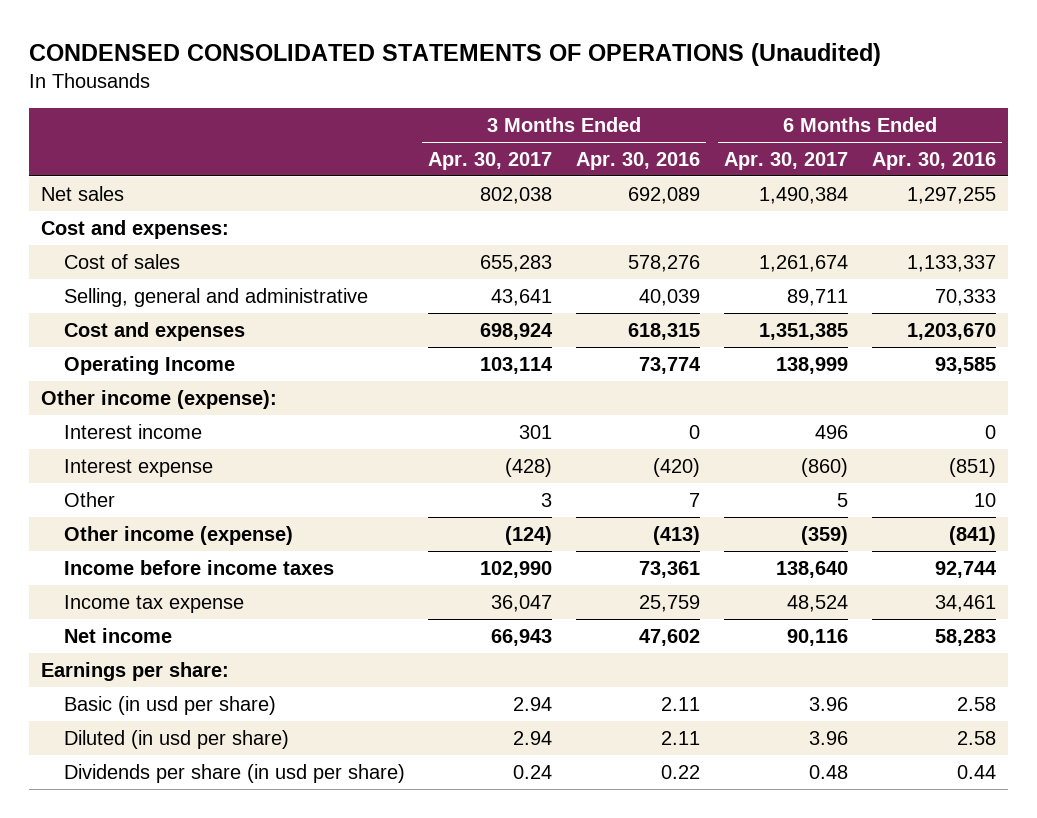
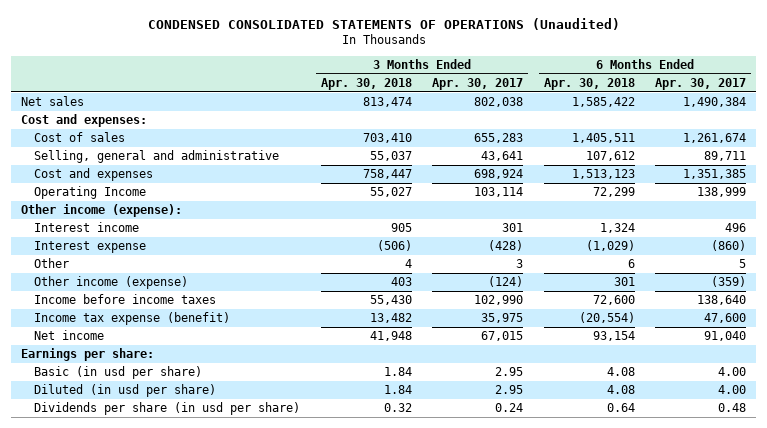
[576,152,701,171] Apr. 30, 2016 -> none
[871,152,996,171] Apr. 30, 2016 -> none
none -> [320,77,412,90] Apr. 30, 2018
none -> [543,77,635,90] Apr. 30, 2018
[63,594,244,613] Income tax expense -> [34,312,231,326] Income tax expense (benefit)
[491,594,553,612] 36,047 -> [481,313,524,324] 35,975
[787,594,849,612] 48,524 -> [704,313,747,324] 47,600
[491,628,553,646] 66,943 -> [481,331,524,342] 67,015
[787,628,849,646] 90,116 -> [704,331,747,342] 91,040
[513,696,553,711] 2.94 -> [495,367,524,377] 2.95
[809,696,849,711] 3.96 -> [718,367,747,377] 4.00
[513,730,553,745] 2.94 -> [495,385,524,395] 2.95
[809,730,849,745] 3.96 -> [718,385,747,395] 4.00

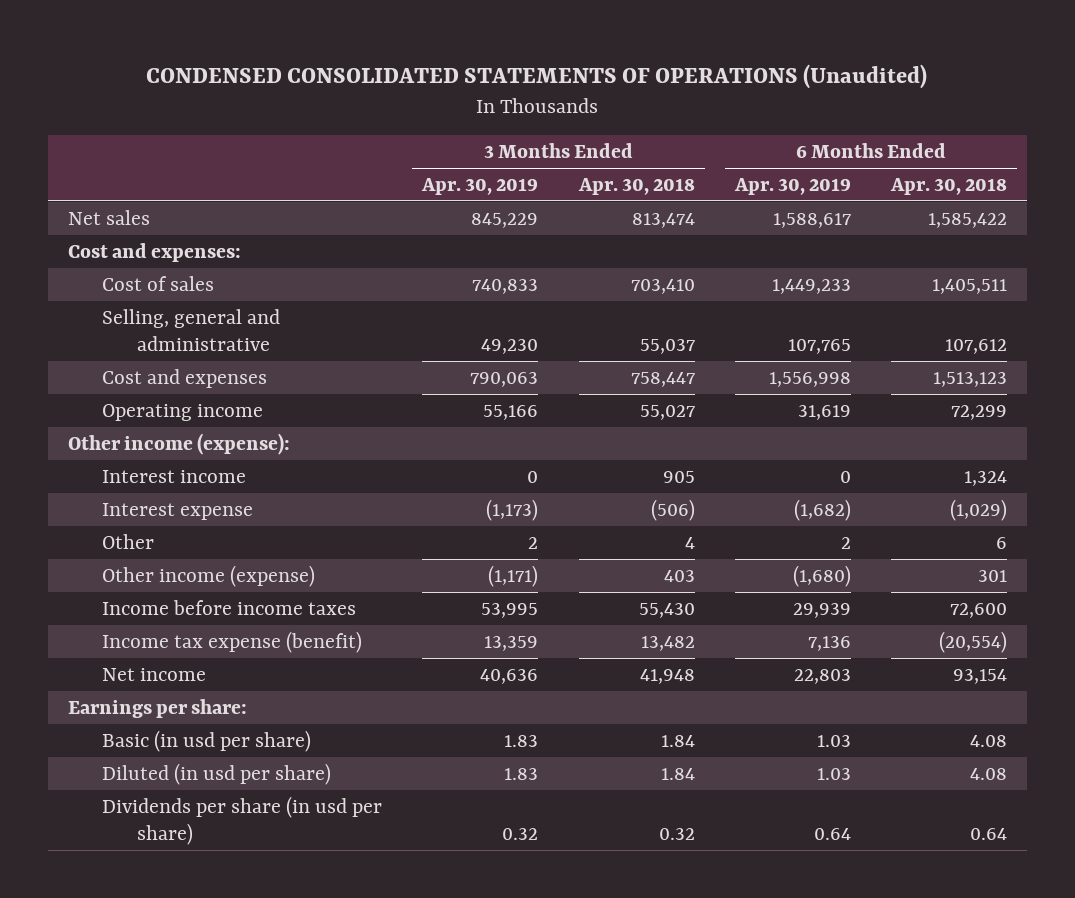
[432,77,524,90] Apr. 30, 2017 -> none
[655,77,747,90] Apr. 30, 2017 -> none
none -> [421,177,539,195] Apr. 30, 2019
none -> [733,177,851,195] Apr. 30, 2019
[34,186,147,200] Operating Income -> [102,403,264,421] Operating income

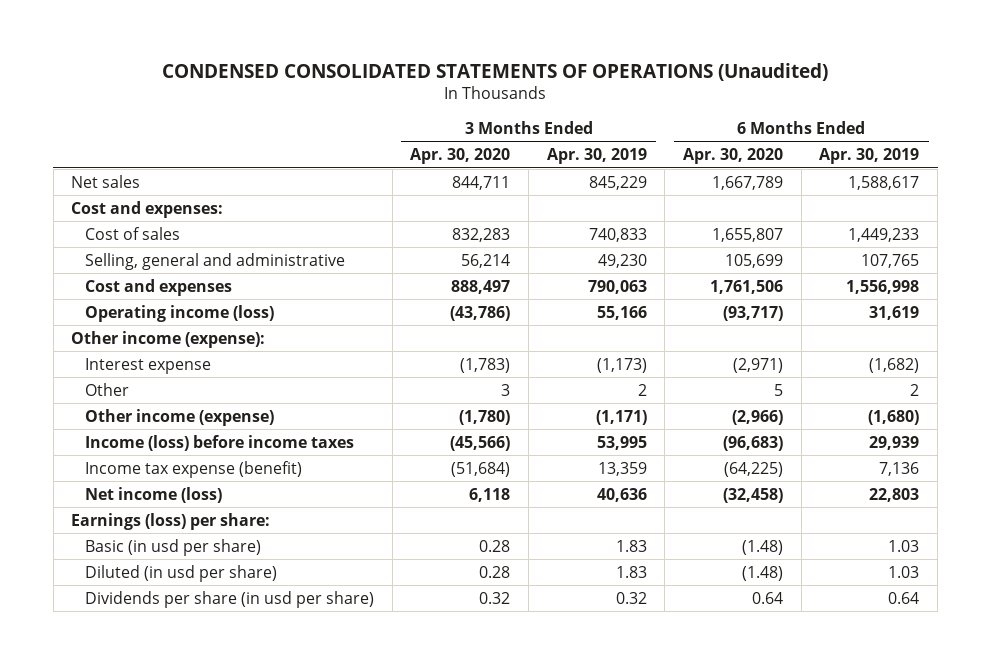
[577,177,695,195] Apr. 30, 2018 -> none
[889,177,1007,195] Apr. 30, 2018 -> none
none -> [410,148,511,165] Apr. 30, 2020
none -> [683,148,784,165] Apr. 30, 2020
[102,403,264,421] Operating income -> [85,304,275,322] Operating income (loss)
[102,469,247,483] Interest income -> none
[102,599,357,615] Income before income taxes -> [85,434,355,451] Income (loss) before income taxes
[102,667,207,681] Net income -> [85,486,223,503] Net income (loss)
[67,698,247,718] Earnings per share: -> [71,512,271,530] Earnings (loss) per share:

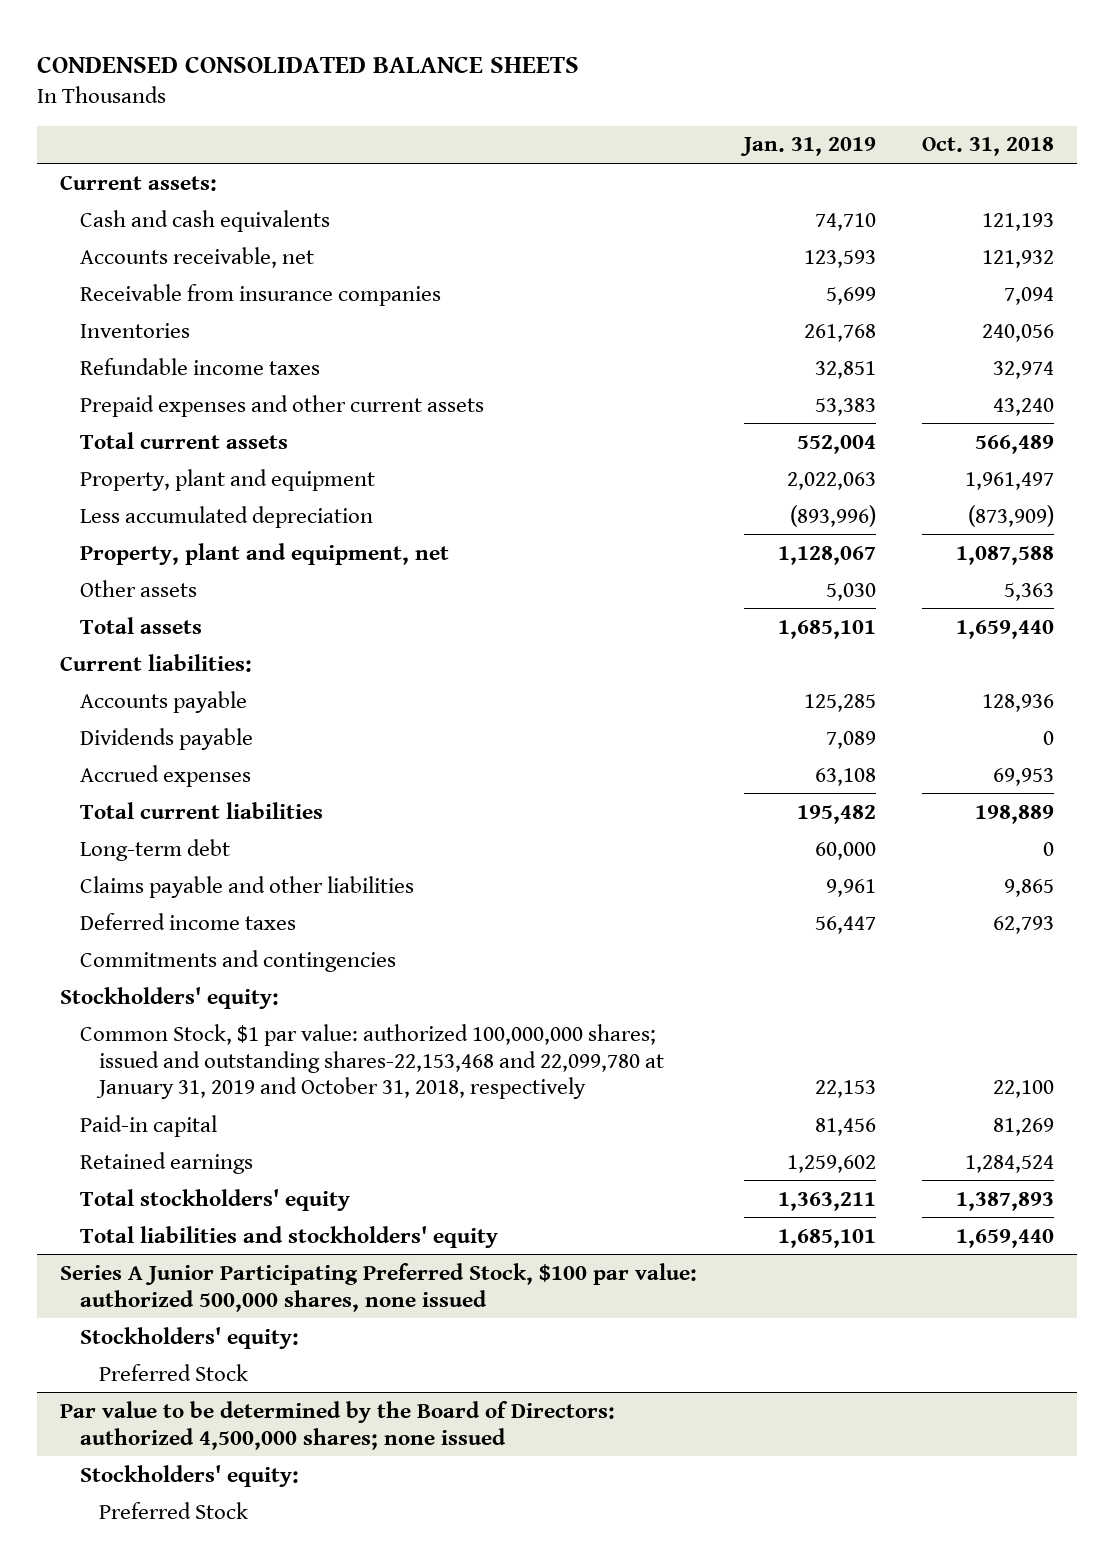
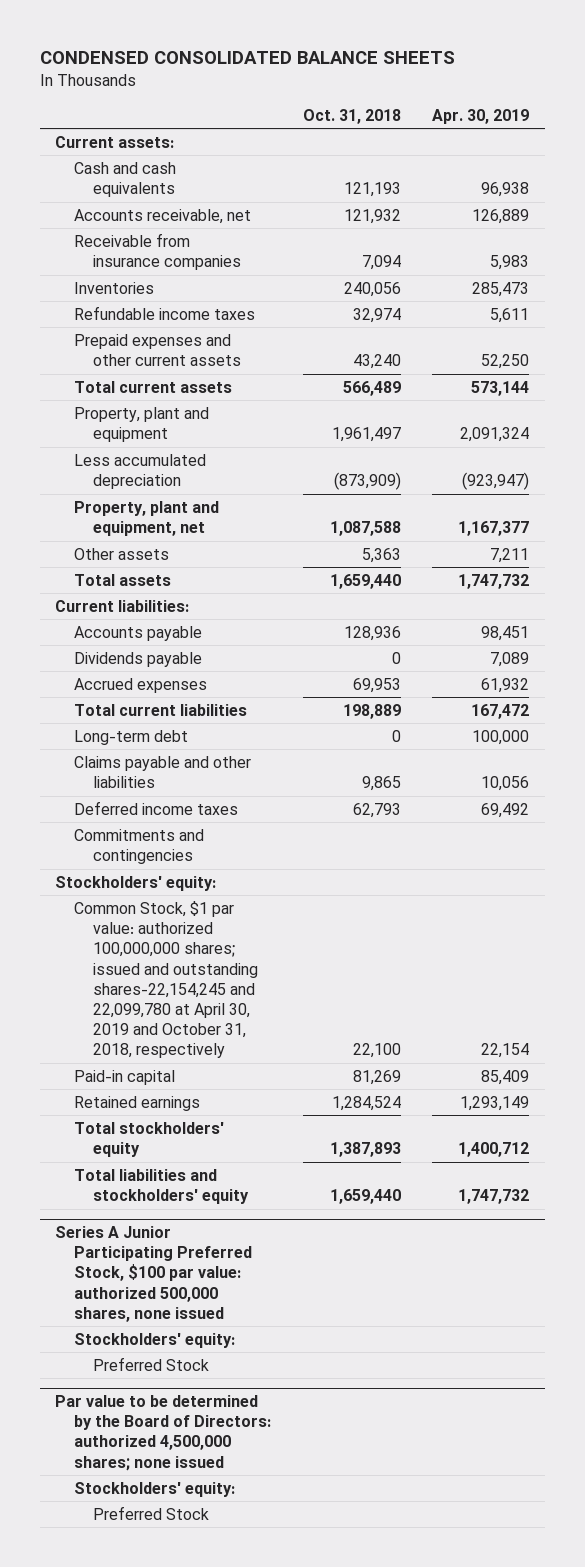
[739,137,876,157] Jan. 31, 2019 -> none
none -> [432,108,530,124] Apr. 30, 2019
[79,1023,664,1100] Common Stock, $1 par value: authorized 100,000,000 shares; issued and outstanding shares-22,153,468 and 22,099,780 at January 31, 2019 and October 31, 2018, respectively -> [73,900,258,1059] Common Stock, $1 par value: authorized 100,000,000 shares; issued and outstanding shares-22,154,245 and 22,099,780 at April 30, 2019 and October 31, 2018, respectively

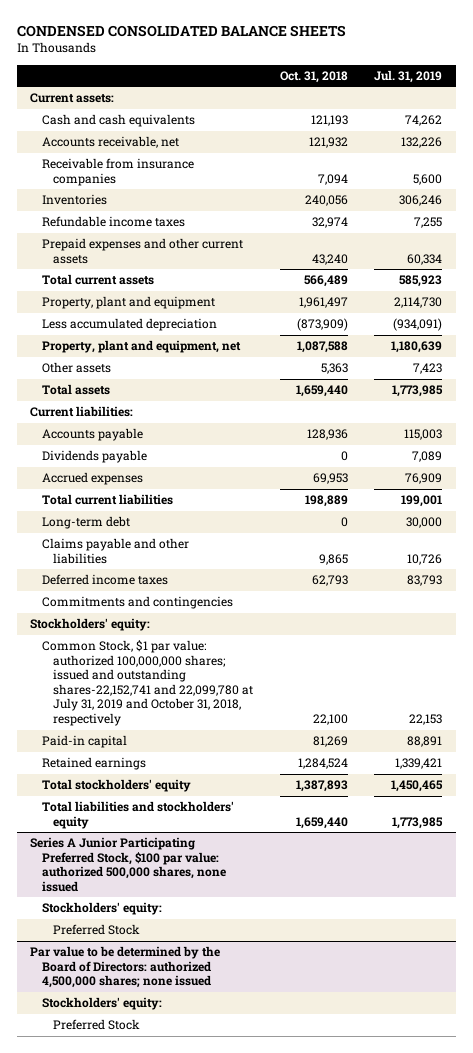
[432,108,530,124] Apr. 30, 2019 -> none
none -> [374,69,443,83] Jul. 31, 2019
[73,900,258,1059] Common Stock, $1 par value: authorized 100,000,000 shares; issued and outstanding shares-22,154,245 and 22,099,780 at April 30, 2019 and October 31, 2018, respectively -> [41,640,254,727] Common Stock, $1 par value: authorized 100,000,000 shares; issued and outstanding shares-22,152,741 and 22,099,780 at July 31, 2019 and October 31, 2018, respectively

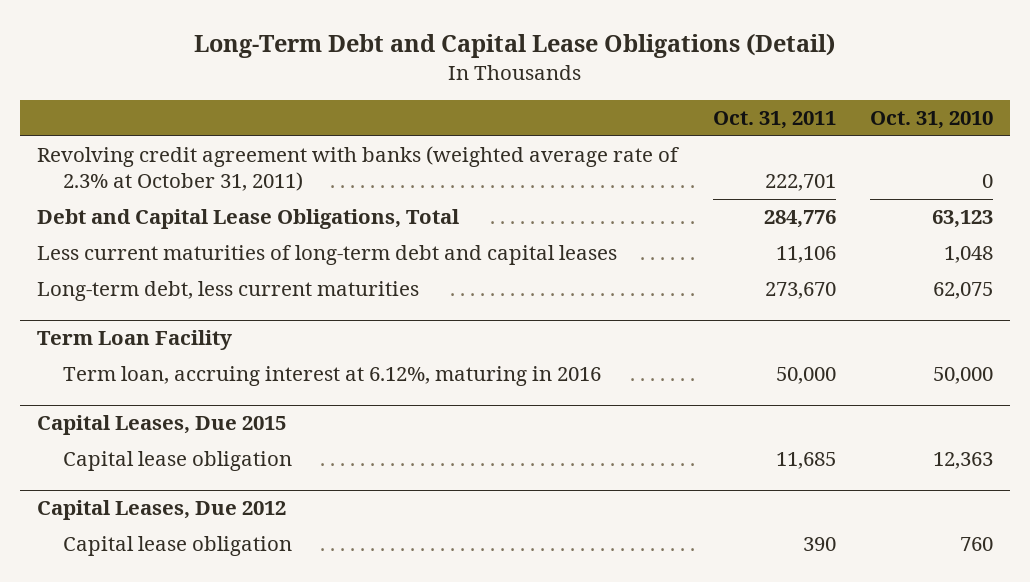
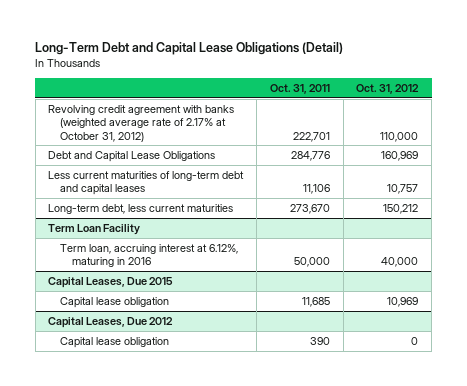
[869,111,993,130] Oct. 31, 2010 -> none
none -> [356,84,420,95] Oct. 31, 2012
[37,146,680,192] Revolving credit agreement with banks (weighted average rate of 2.3% at October 31, 2011) -> [48,104,235,142] Revolving credit agreement with banks (weighted average rate of 2.17% at October 31, 2012)
[37,209,460,230] Debt and Capital Lease Obligations, Total -> [48,150,216,162] Debt and Capital Lease Obligations

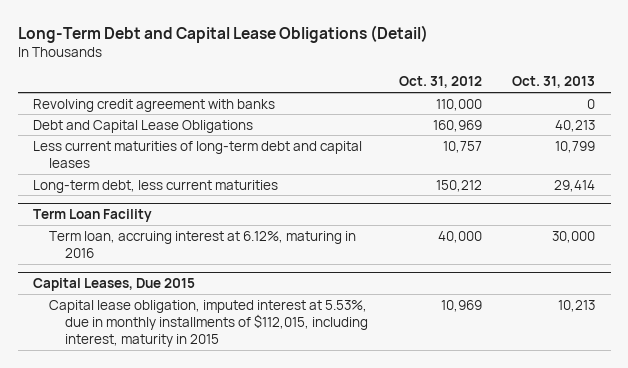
[269,84,330,95] Oct. 31, 2011 -> none
none -> [512,76,596,89] Oct. 31, 2013
[48,104,235,142] Revolving credit agreement with banks (weighted average rate of 2.17% at October 31, 2012) -> [32,98,275,112] Revolving credit agreement with banks
[48,316,174,328] Capital Leases, Due 2012 -> none
[60,336,170,348] Capital lease obligation -> none
[60,296,170,308] Capital lease obligation -> [48,299,369,348] Capital lease obligation, imputed interest at 5.53%, due in monthly installments of $112,015, including interest, maturity in 2015

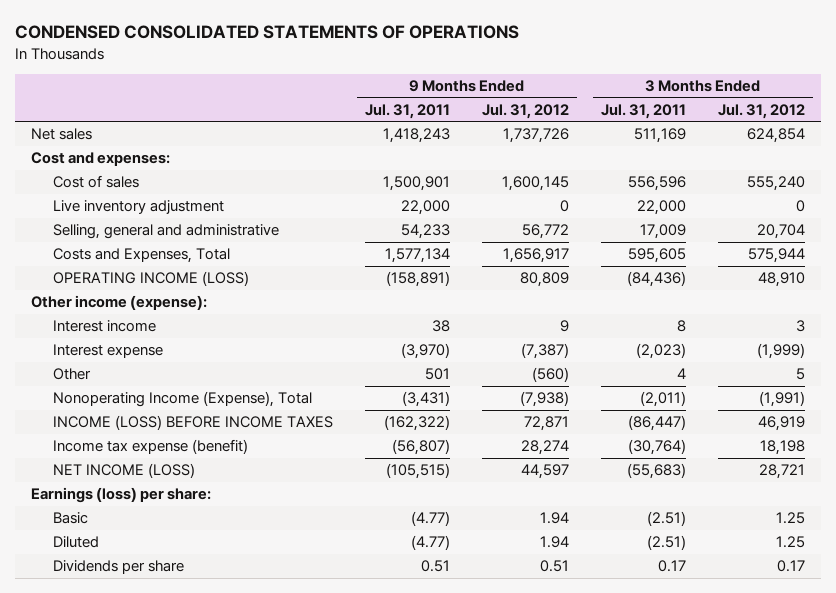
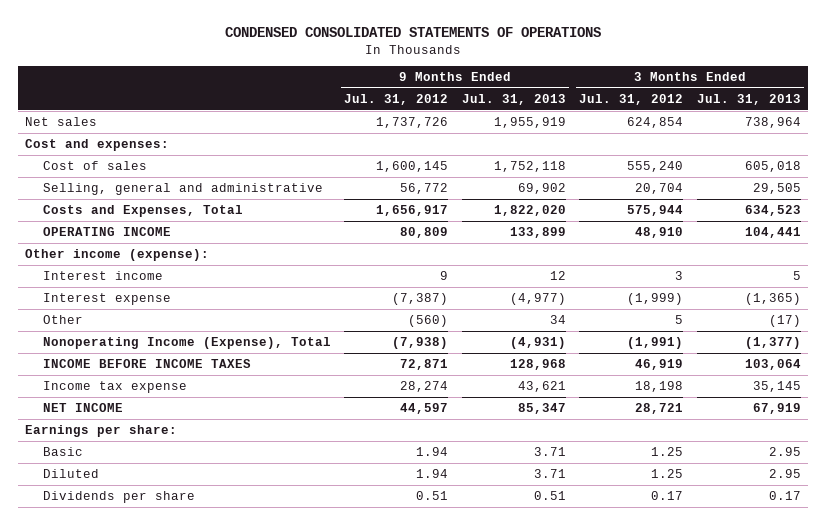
[365,103,451,119] Jul. 31, 2011 -> none
[600,103,686,119] Jul. 31, 2011 -> none
none -> [461,93,566,105] Jul. 31, 2013
none -> [697,93,802,105] Jul. 31, 2013
[53,200,225,215] Live inventory adjustment -> none
[53,271,250,287] OPERATING INCOME (LOSS) -> [42,226,171,236] OPERATING INCOME
[53,415,334,431] INCOME (LOSS) BEFORE INCOME TAXES -> [42,358,251,368] INCOME BEFORE INCOME TAXES
[53,439,249,455] Income tax expense (benefit) -> [42,380,187,393] Income tax expense
[53,463,196,479] NET INCOME (LOSS) -> [42,402,123,412] NET INCOME
[31,487,212,504] Earnings (loss) per share: -> [25,424,178,437] Earnings per share:

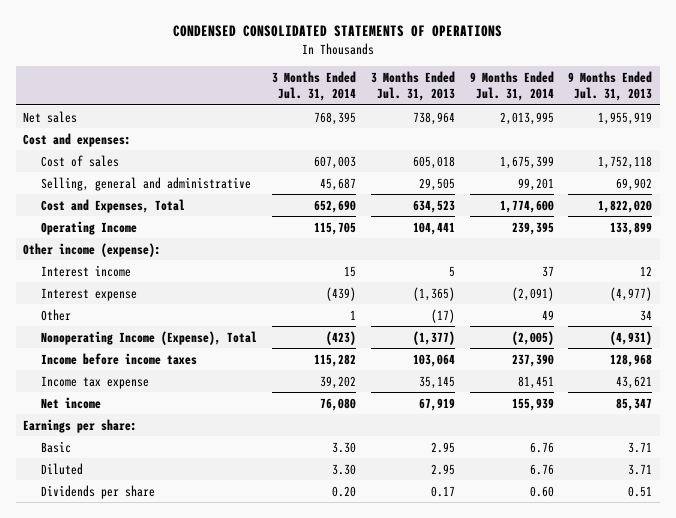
[344,93,449,105] Jul. 31, 2012 -> none
[579,93,684,105] Jul. 31, 2012 -> none
none -> [272,71,357,102] 3 Months Ended Jul. 31, 2014
none -> [469,71,554,102] 9 Months Ended Jul. 31, 2014
[42,204,243,217] Costs and Expenses, Total -> [41,198,186,213] Cost and Expenses, Total
[42,226,171,236] OPERATING INCOME -> [41,220,138,235] Operating Income
[42,358,251,368] INCOME BEFORE INCOME TAXES -> [41,352,198,365] Income before income taxes
[42,402,123,412] NET INCOME -> [41,396,102,409] Net income

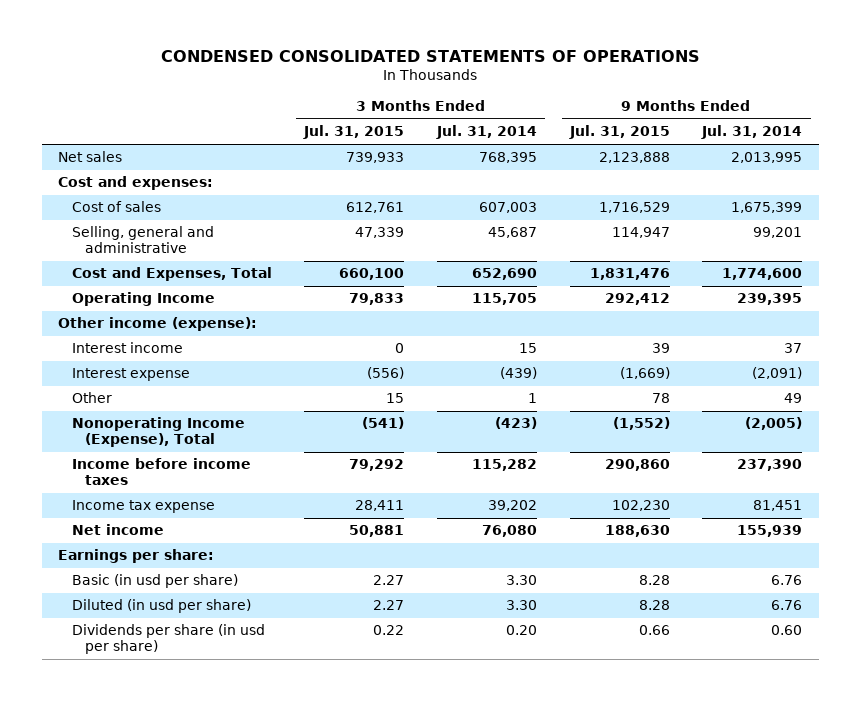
[370,71,455,102] 3 Months Ended Jul. 31, 2013 -> none
[568,71,653,102] 9 Months Ended Jul. 31, 2013 -> none
none -> [303,125,405,140] Jul. 31, 2015
none -> [568,125,670,140] Jul. 31, 2015
[41,440,72,453] Basic -> [71,574,238,589] Basic (in usd per share)
[41,462,84,475] Diluted -> [71,599,251,614] Diluted (in usd per share)
[41,484,156,499] Dividends per share -> [71,624,265,655] Dividends per share (in usd per share)

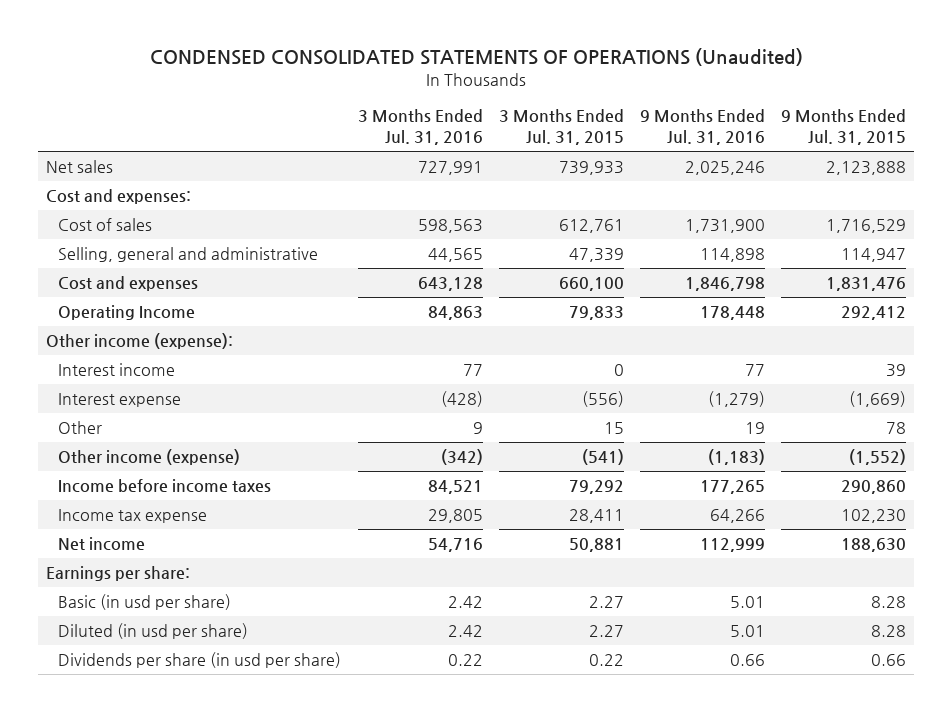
[161,50,701,63] CONDENSED CONSOLIDATED STATEMENTS OF OPERATIONS -> [150,48,804,67] CONDENSED CONSOLIDATED STATEMENTS OF OPERATIONS (Unaudited)
[435,125,537,140] Jul. 31, 2014 -> none
[701,125,803,140] Jul. 31, 2014 -> none
none -> [357,109,483,146] 3 Months Ended Jul. 31, 2016
none -> [639,109,765,146] 9 Months Ended Jul. 31, 2016
[71,267,272,282] Cost and Expenses, Total -> [58,276,199,292] Cost and expenses
[71,417,245,448] Nonoperating Income (Expense), Total -> [58,449,241,466] Other income (expense)

